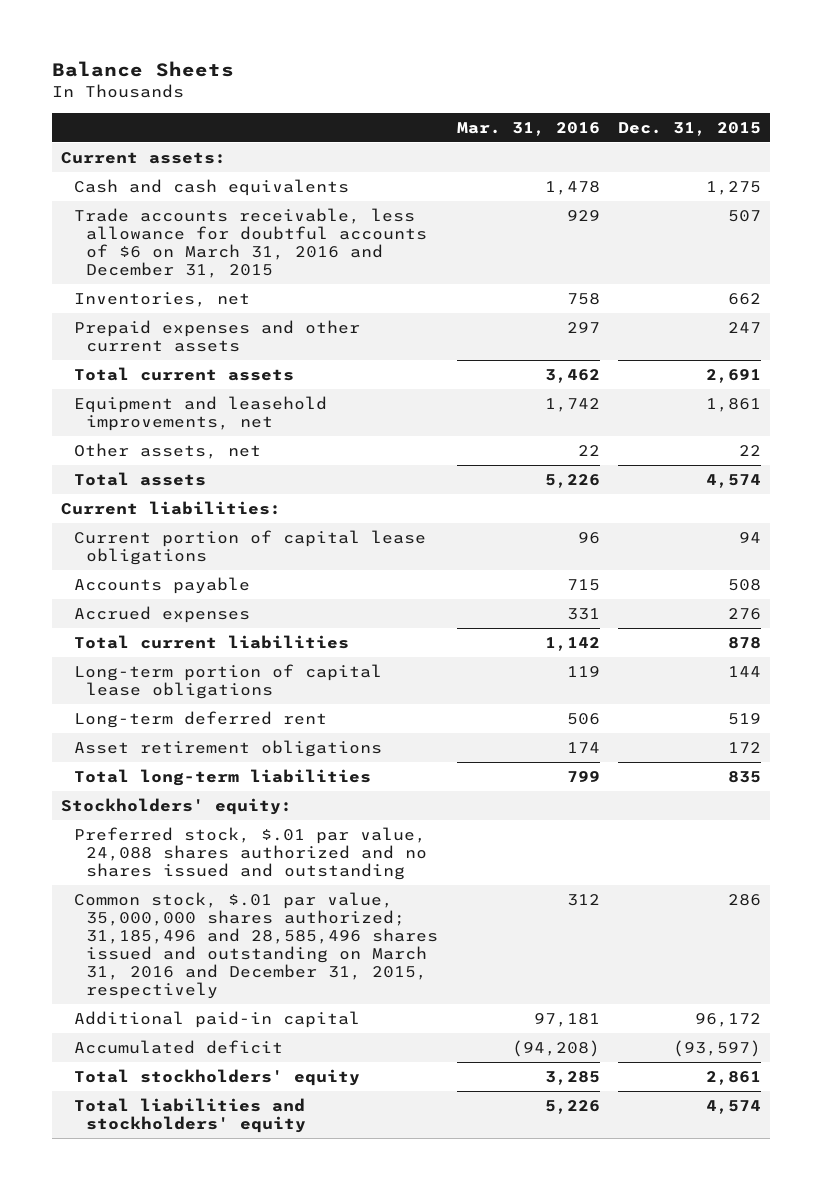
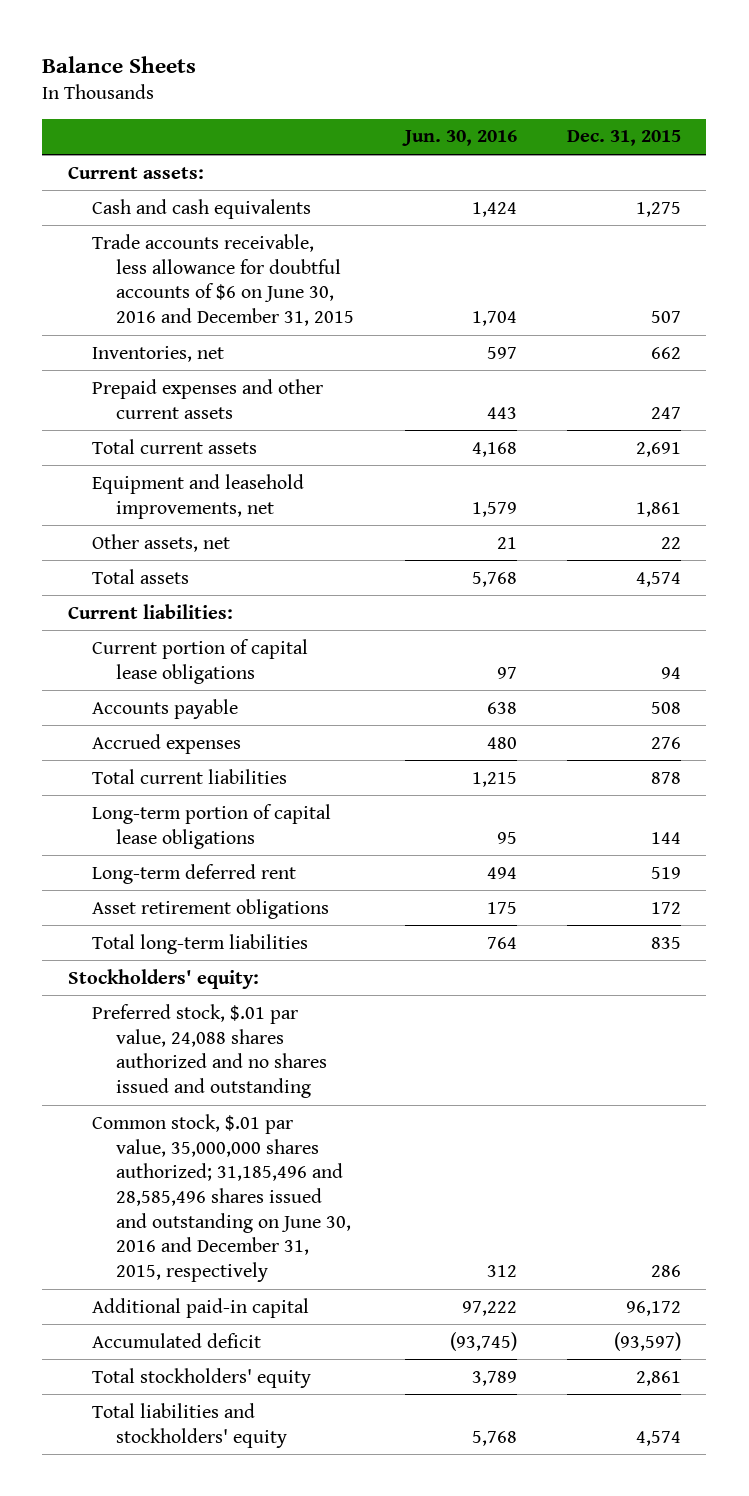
[456,121,600,136] Mar. 31, 2016 -> none
none -> [401,130,517,147] Jun. 30, 2016
[73,208,428,279] Trade accounts receivable, less allowance for doubtful accounts of $6 on March 31, 2016 and December 31, 2015 -> [91,233,355,326] Trade accounts receivable, less allowance for doubtful accounts of $6 on June 30, 2016 and December 31, 2015
[73,892,439,1000] Common stock, $.01 par value, 35,000,000 shares authorized; 31,185,496 and 28,585,496 shares issued and outstanding on March 31, 2016 and December 31, 2015, respectively -> [91,1113,352,1283] Common stock, $.01 par value, 35,000,000 shares authorized; 31,185,496 and 28,585,496 shares issued and outstanding on June 30, 2016 and December 31, 2015, respectively

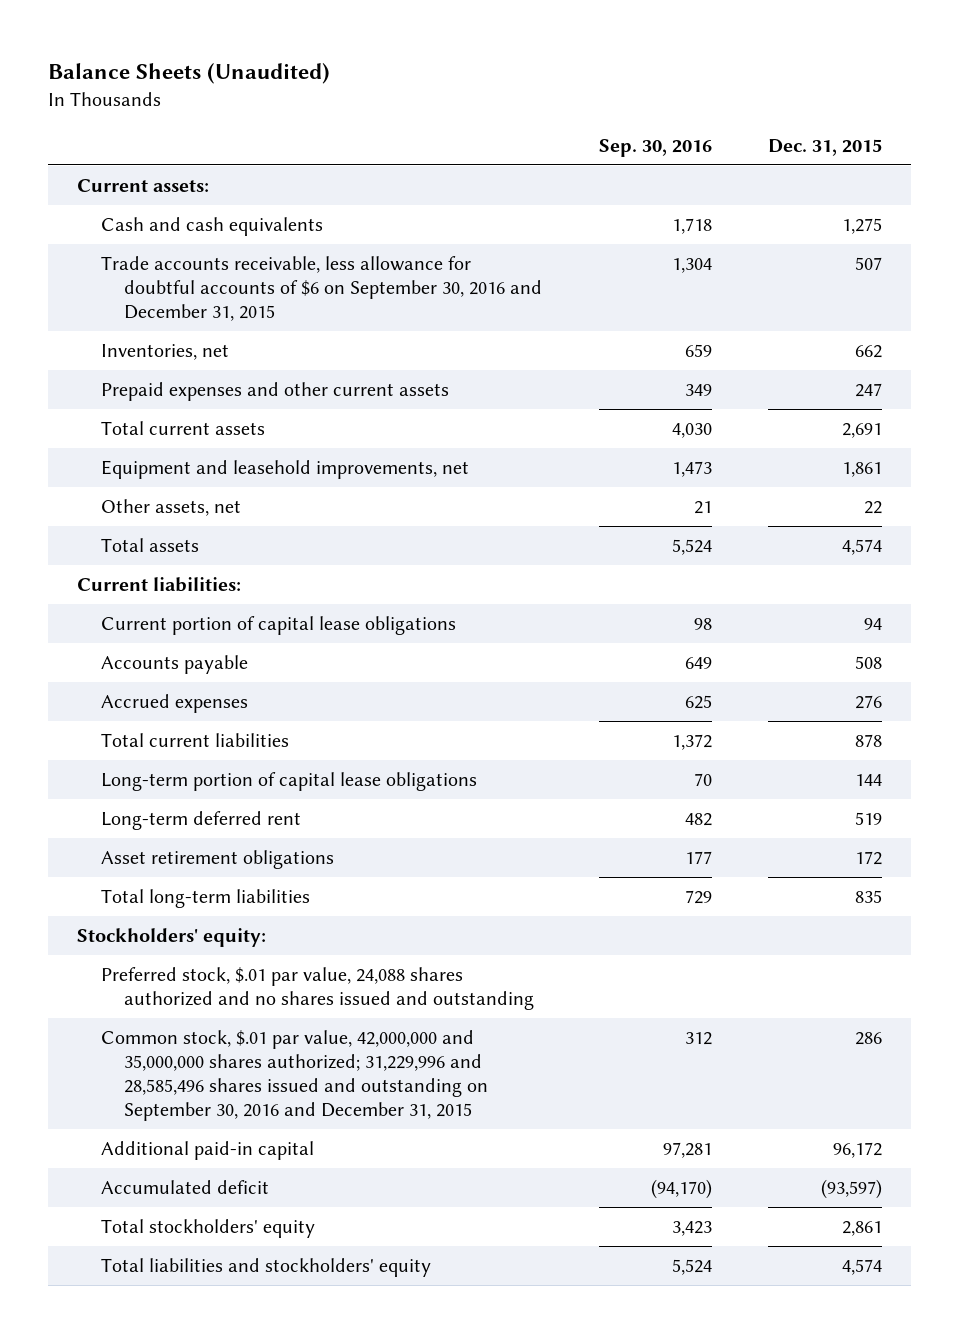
[42,55,197,73] Balance Sheets -> [48,63,331,85] Balance Sheets (Unaudited)
[401,130,517,147] Jun. 30, 2016 -> none
none -> [598,138,712,157] Sep. 30, 2016
[91,233,355,326] Trade accounts receivable, less allowance for doubtful accounts of $6 on June 30, 2016 and December 31, 2015 -> [100,255,543,322] Trade accounts receivable, less allowance for doubtful accounts of $6 on September 30, 2016 and December 31, 2015
[91,1113,352,1283] Common stock, $.01 par value, 35,000,000 shares authorized; 31,185,496 and 28,585,496 shares issued and outstanding on June 30, 2016 and December 31, 2015, respectively -> [100,1029,489,1122] Common stock, $.01 par value, 42,000,000 and 35,000,000 shares authorized; 31,229,996 and 28,585,496 shares issued and outstanding on September 30, 2016 and December 31, 2015

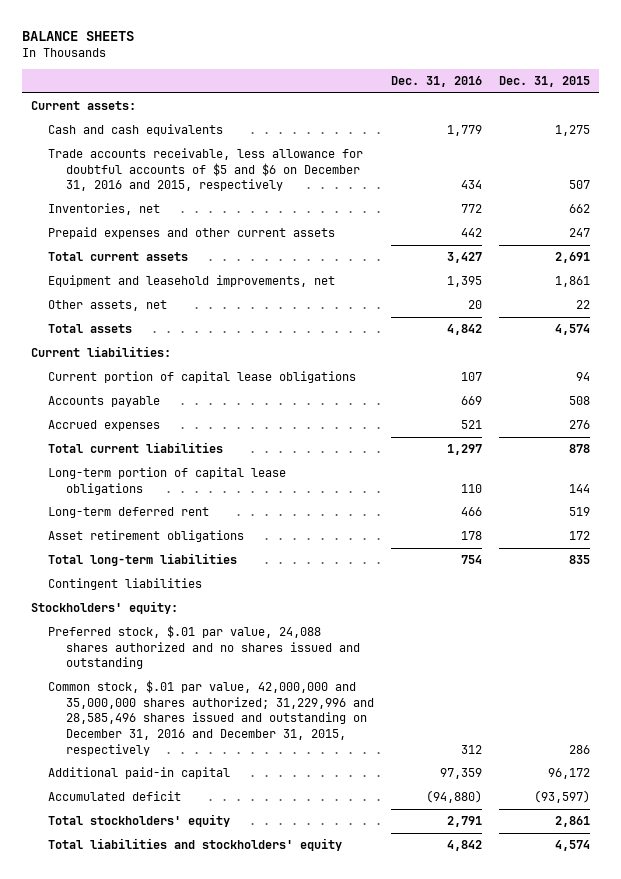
[48,63,331,85] Balance Sheets (Unaudited) -> [22,30,135,41] BALANCE SHEETS
[598,138,712,157] Sep. 30, 2016 -> none
none -> [390,76,482,88] Dec. 31, 2016
[100,255,543,322] Trade accounts receivable, less allowance for doubtful accounts of $6 on September 30, 2016 and December 31, 2015 -> [48,148,364,192] Trade accounts receivable, less allowance for doubtful accounts of $5 and $6 on December 31, 2016 and 2015, respectively
none -> [48,578,203,591] Contingent liabilities
[100,1029,489,1122] Common stock, $.01 par value, 42,000,000 and 35,000,000 shares authorized; 31,229,996 and 28,585,496 shares issued and outstanding on September 30, 2016 and December 31, 2015 -> [48,680,374,756] Common stock, $.01 par value, 42,000,000 and 35,000,000 shares authorized; 31,229,996 and 28,585,496 shares issued and outstanding on December 31, 2016 and December 31, 2015, respectively

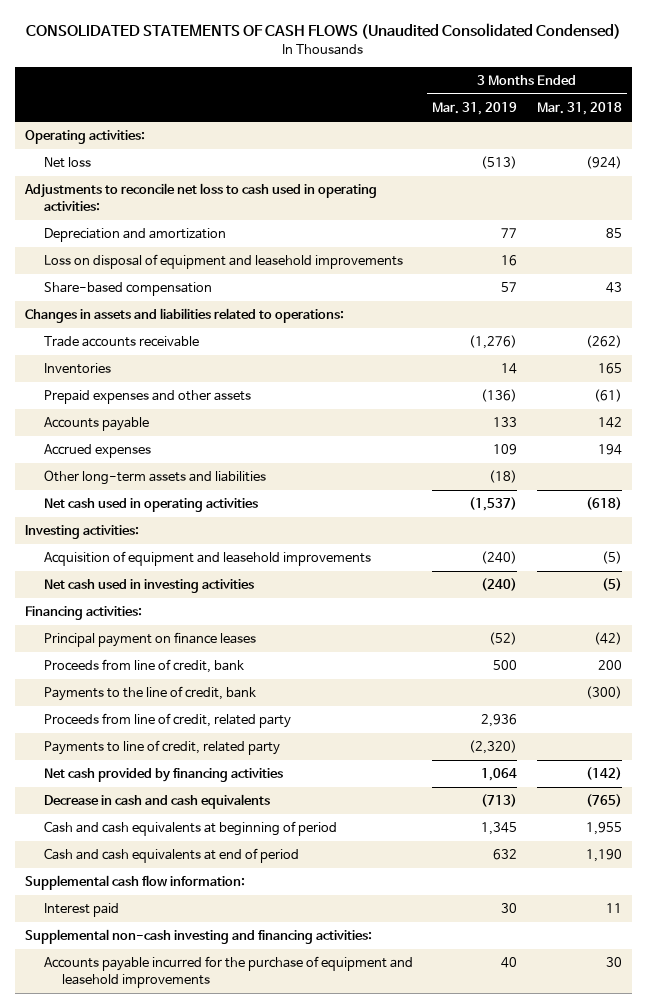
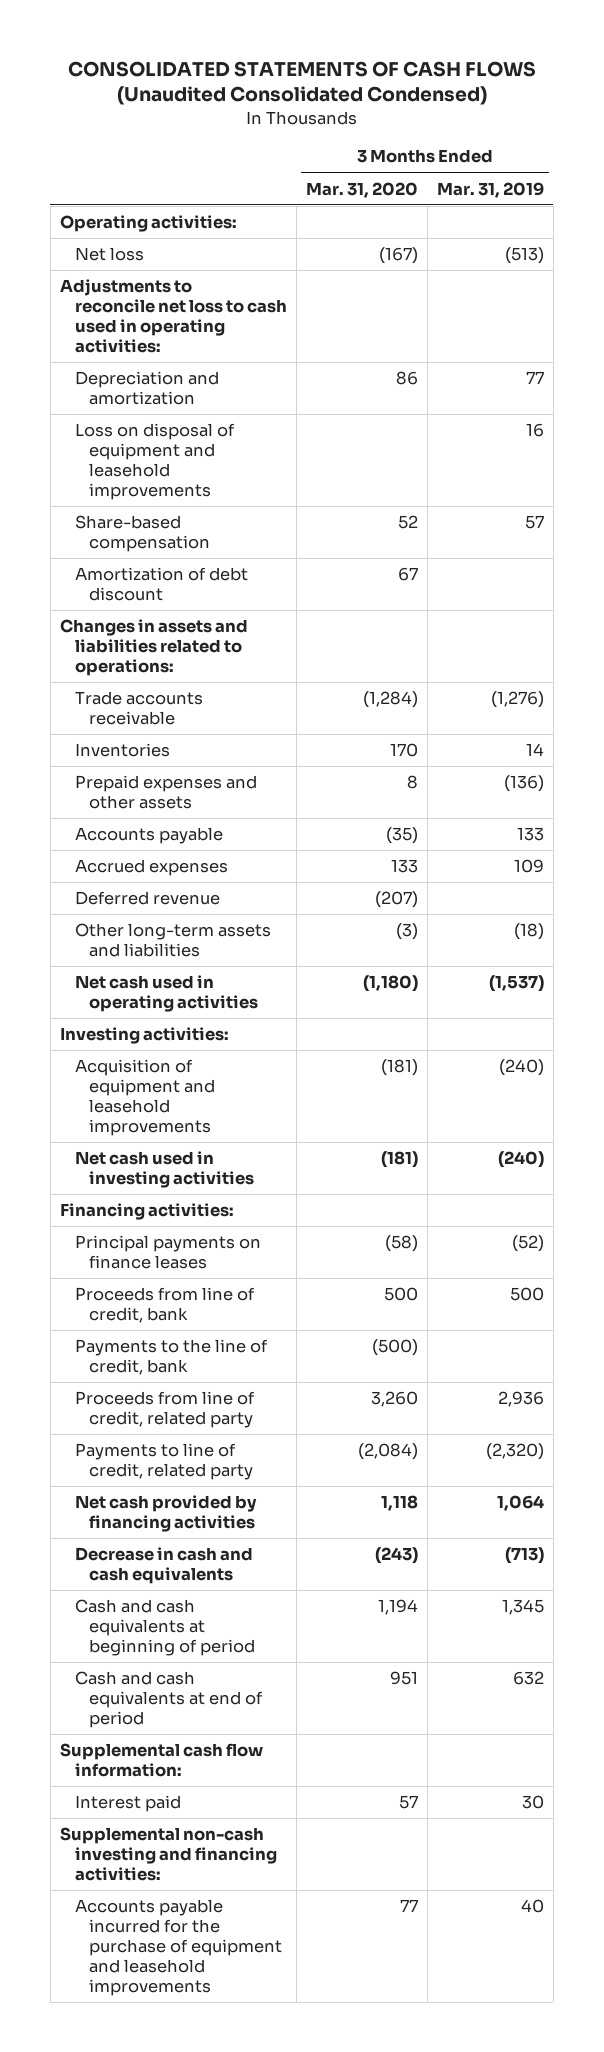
[536,102,622,116] Mar. 31, 2018 -> none
none -> [305,181,418,198] Mar. 31, 2020
none -> [74,567,248,602] Amortization of debt discount
none -> [74,891,220,906] Deferred revenue
[43,632,256,648] Principal payment on finance leases -> [74,1235,261,1270] Principal payments on finance leases

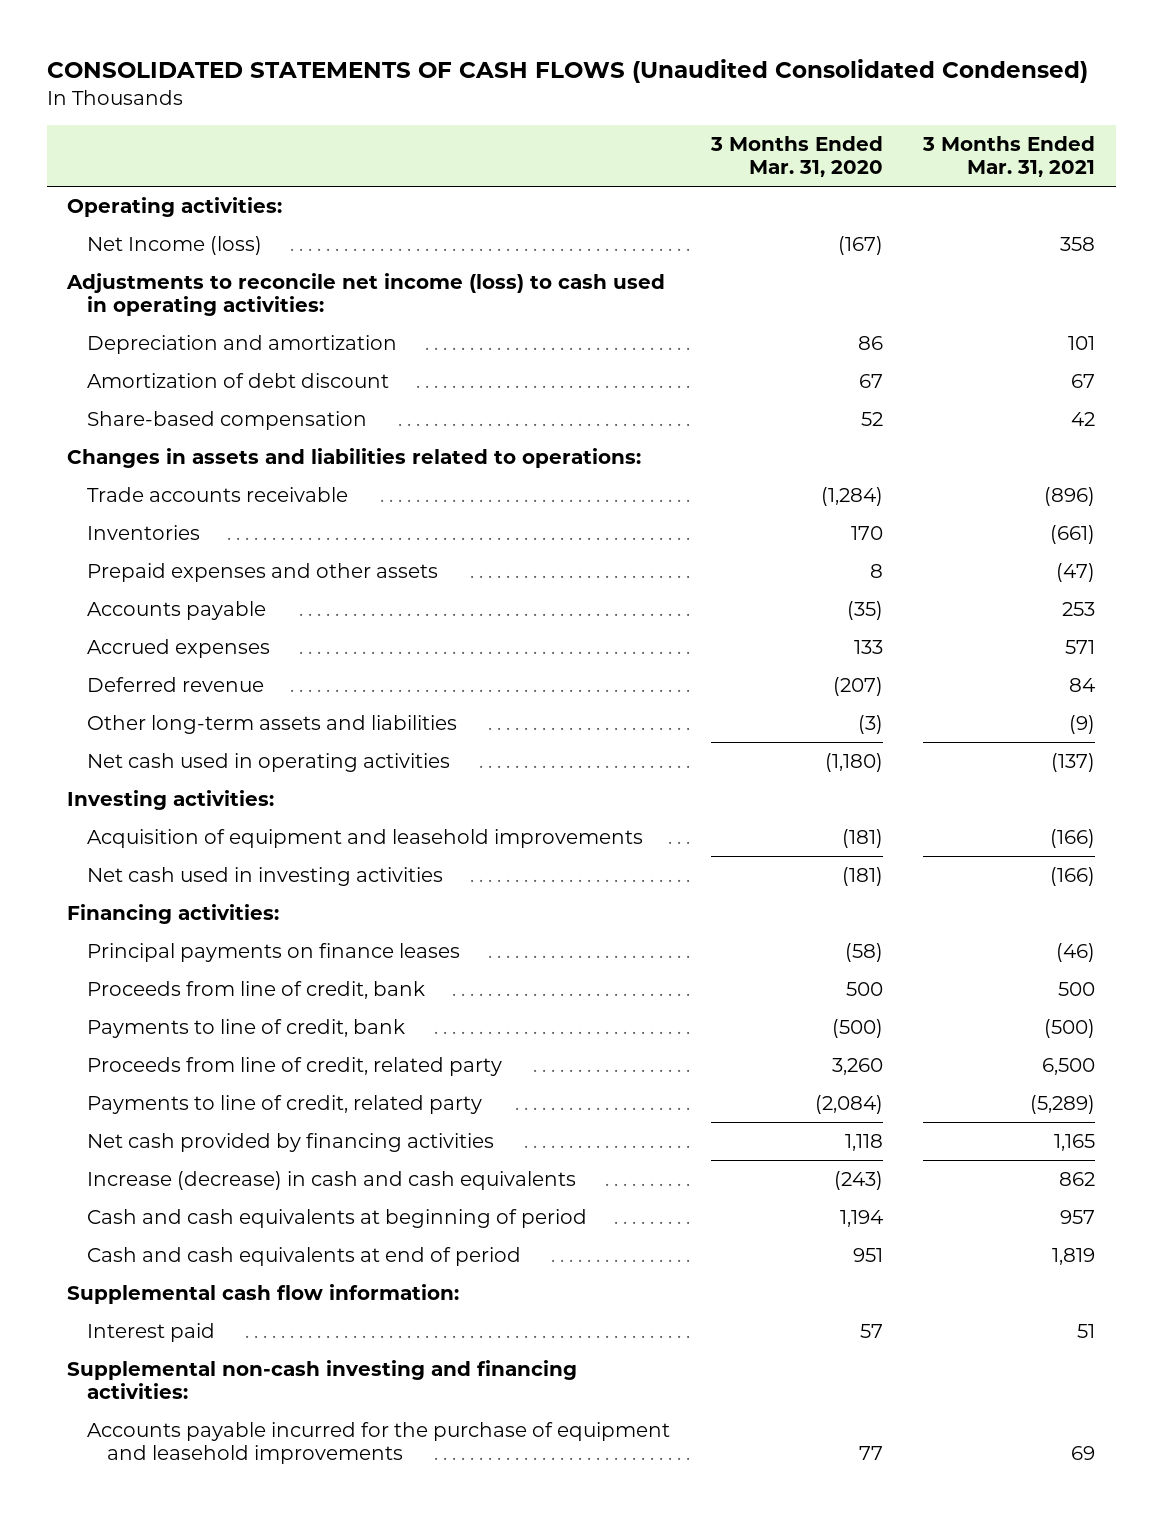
[436,181,544,198] Mar. 31, 2019 -> none
none -> [922,136,1096,178] 3 Months Ended Mar. 31, 2021
[74,247,144,262] Net loss -> [86,236,262,256] Net Income (loss)
[59,279,287,353] Adjustments to reconcile net loss to cash used in operating activities: -> [66,273,666,317] Adjustments to reconcile net income (loss) to cash used in operating activities:
[74,423,235,500] Loss on disposal of equipment and leasehold improvements -> none
[74,515,211,553] Share-based compensation -> [86,411,367,431] Share-based compensation
[74,1339,268,1376] Payments to the line of credit, bank -> [86,1019,405,1039] Payments to line of credit, bank
[74,1547,253,1585] Decrease in cash and cash equivalents -> [86,1171,576,1191] Increase (decrease) in cash and cash equivalents

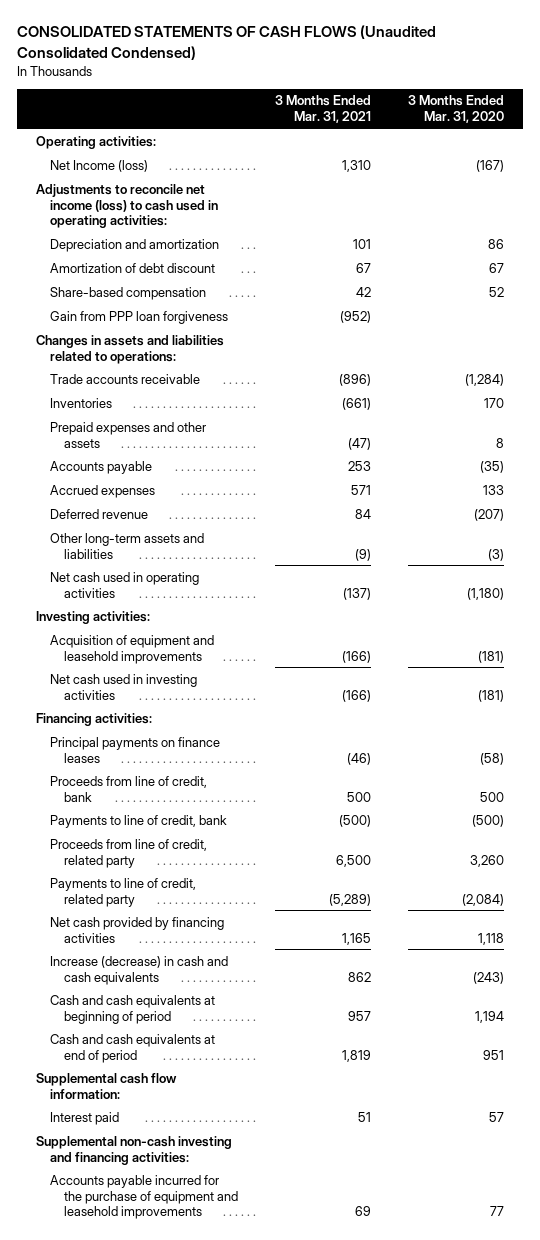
[1060,237,1096,252] 358 -> [342,159,372,172] 1,310
none -> [49,310,228,324] Gain from PPP loan forgiveness

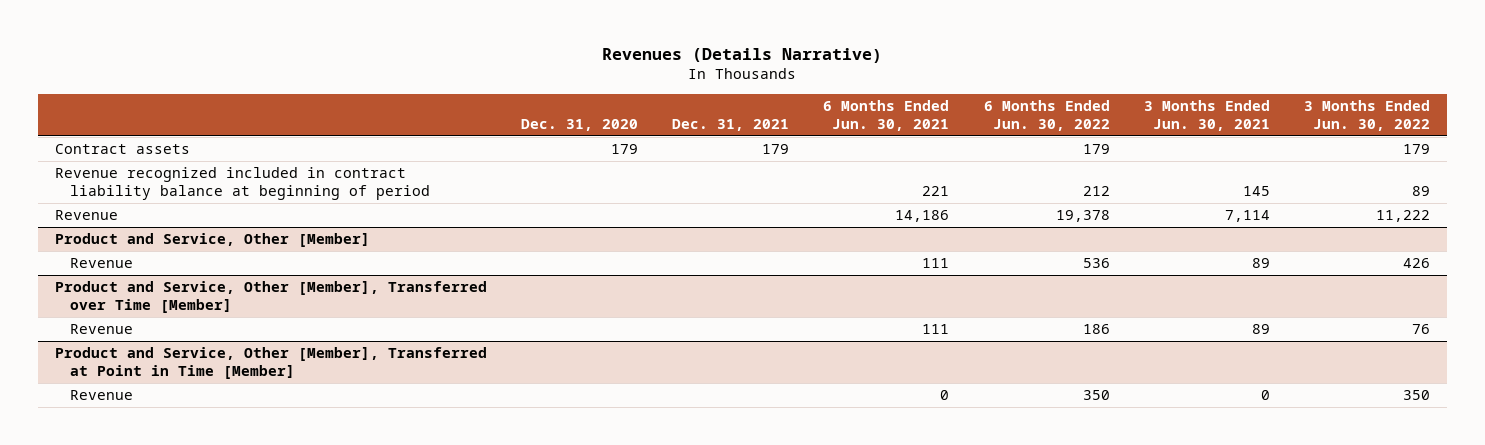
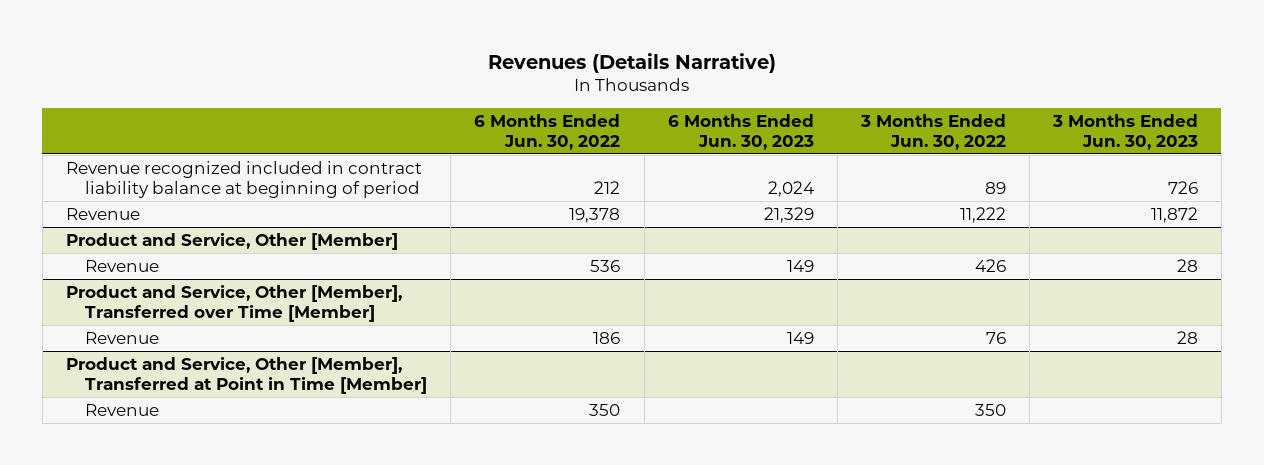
[520,118,638,131] Dec. 31, 2020 -> none
[672,118,790,131] Dec. 31, 2021 -> none
[823,99,950,131] 6 Months Ended Jun. 30, 2021 -> none
[1143,99,1270,131] 3 Months Ended Jun. 30, 2021 -> none
none -> [667,113,814,150] 6 Months Ended Jun. 30, 2023
none -> [1051,113,1198,150] 3 Months Ended Jun. 30, 2023
[54,144,190,155] Contract assets -> none

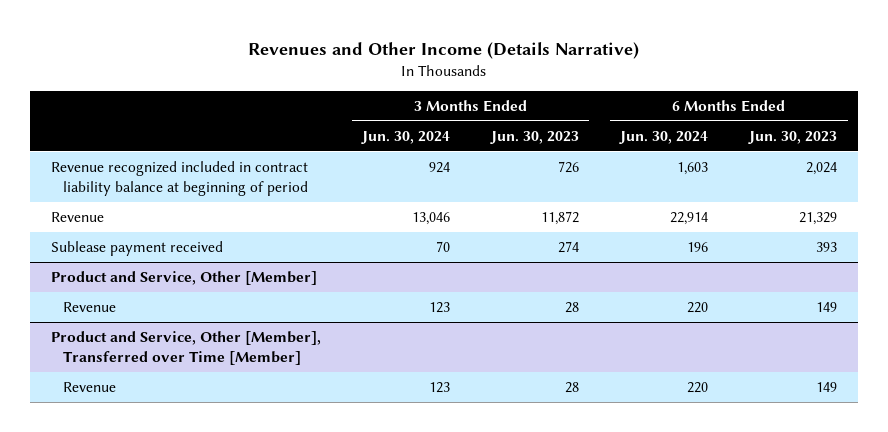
[487,52,776,73] Revenues (Details Narrative) -> [248,41,640,59] Revenues and Other Income (Details Narrative)
[474,113,621,150] 6 Months Ended Jun. 30, 2022 -> none
[859,113,1006,150] 3 Months Ended Jun. 30, 2022 -> none
none -> [361,130,451,144] Jun. 30, 2024
none -> [619,130,709,144] Jun. 30, 2024
none -> [50,240,223,256] Sublease payment received
[66,356,428,394] Product and Service, Other [Member], Transferred at Point in Time [Member] -> none
[85,403,160,416] Revenue -> none

